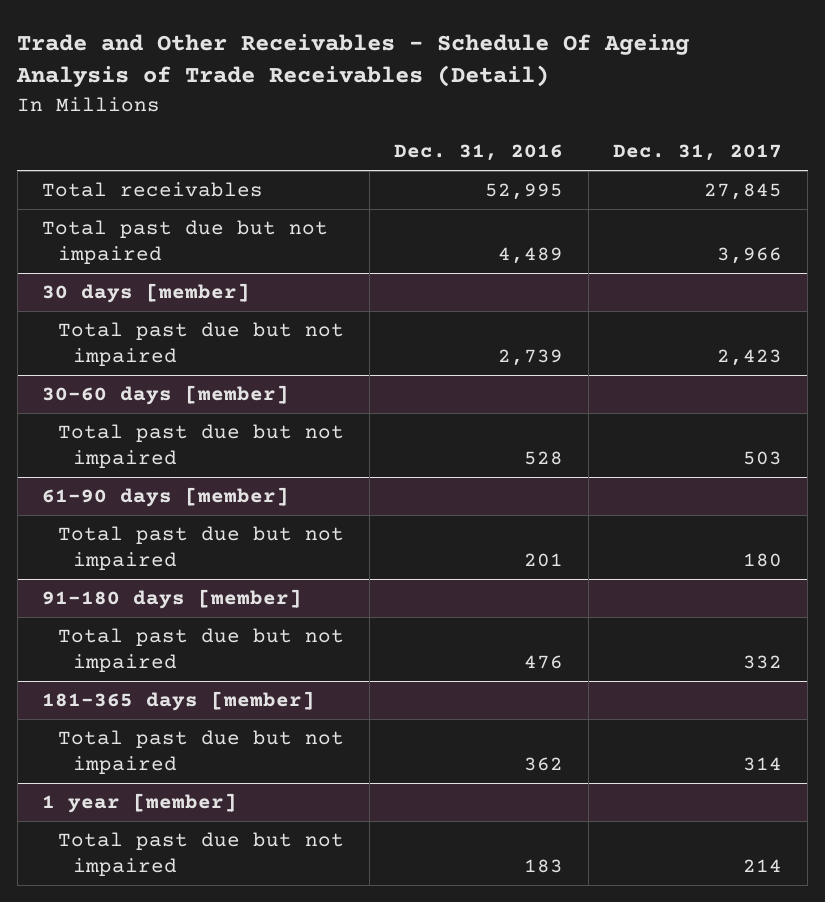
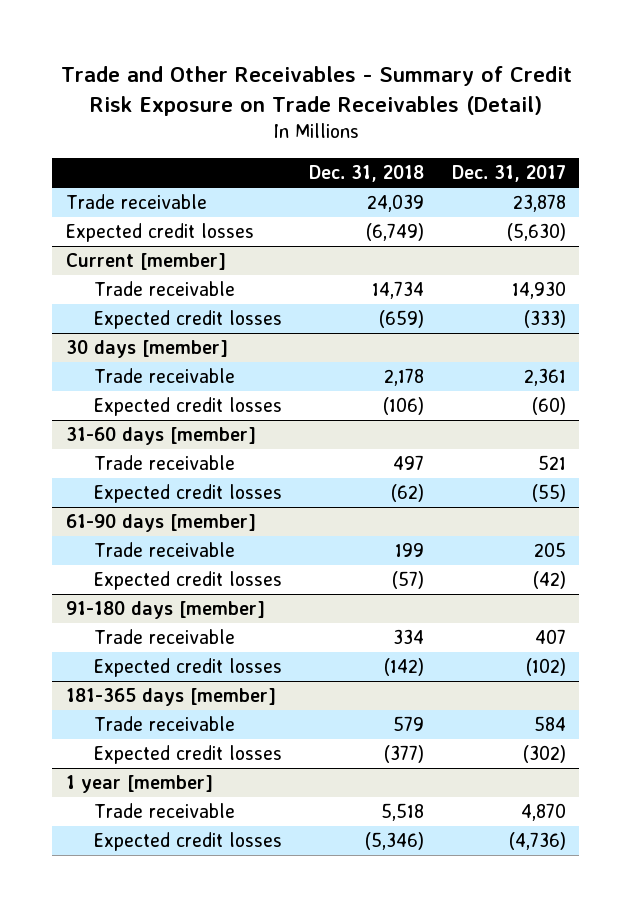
[16,33,690,88] Trade and Other Receivables - Schedule Of Ageing Analysis of Trade Receivables (Detail) -> [60,66,572,117] Trade and Other Receivables - Summary of Credit Risk Exposure on Trade Receivables (Detail)
[394,144,564,162] Dec. 31, 2016 -> none
none -> [309,164,425,182] Dec. 31, 2018
[42,182,264,198] Total receivables -> none
[42,220,329,265] Total past due but not impaired -> none
none -> [65,194,207,210] Trade receivable
none -> [65,223,254,243] Expected credit losses
none -> [65,253,226,271] Current [member]
none -> [94,281,236,297] Trade receivable
none -> [94,310,283,330] Expected credit losses
[57,322,344,367] Total past due but not impaired -> none
[57,424,344,469] Total past due but not impaired -> none
none -> [94,368,236,384] Trade receivable
none -> [94,397,283,417] Expected credit losses
[42,385,290,406] 30-60 days [member] -> [65,427,256,446] 31-60 days [member]
none -> [94,455,236,471] Trade receivable
none -> [94,484,283,504] Expected credit losses
[57,526,344,571] Total past due but not impaired -> none
none -> [94,542,236,558] Trade receivable
none -> [94,571,283,591] Expected credit losses
[57,628,344,673] Total past due but not impaired -> none
none -> [94,629,236,645] Trade receivable
none -> [94,658,283,678] Expected credit losses
[57,730,344,775] Total past due but not impaired -> none
none -> [94,716,236,732] Trade receivable
none -> [94,745,283,765] Expected credit losses
[57,832,344,877] Total past due but not impaired -> none
none -> [94,803,236,819] Trade receivable
none -> [94,832,283,852] Expected credit losses

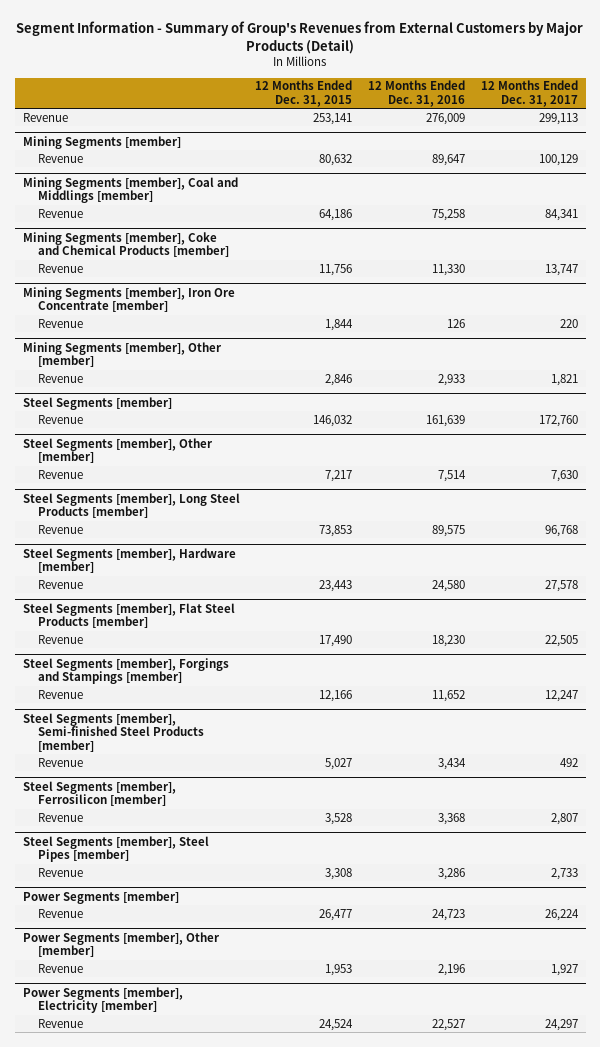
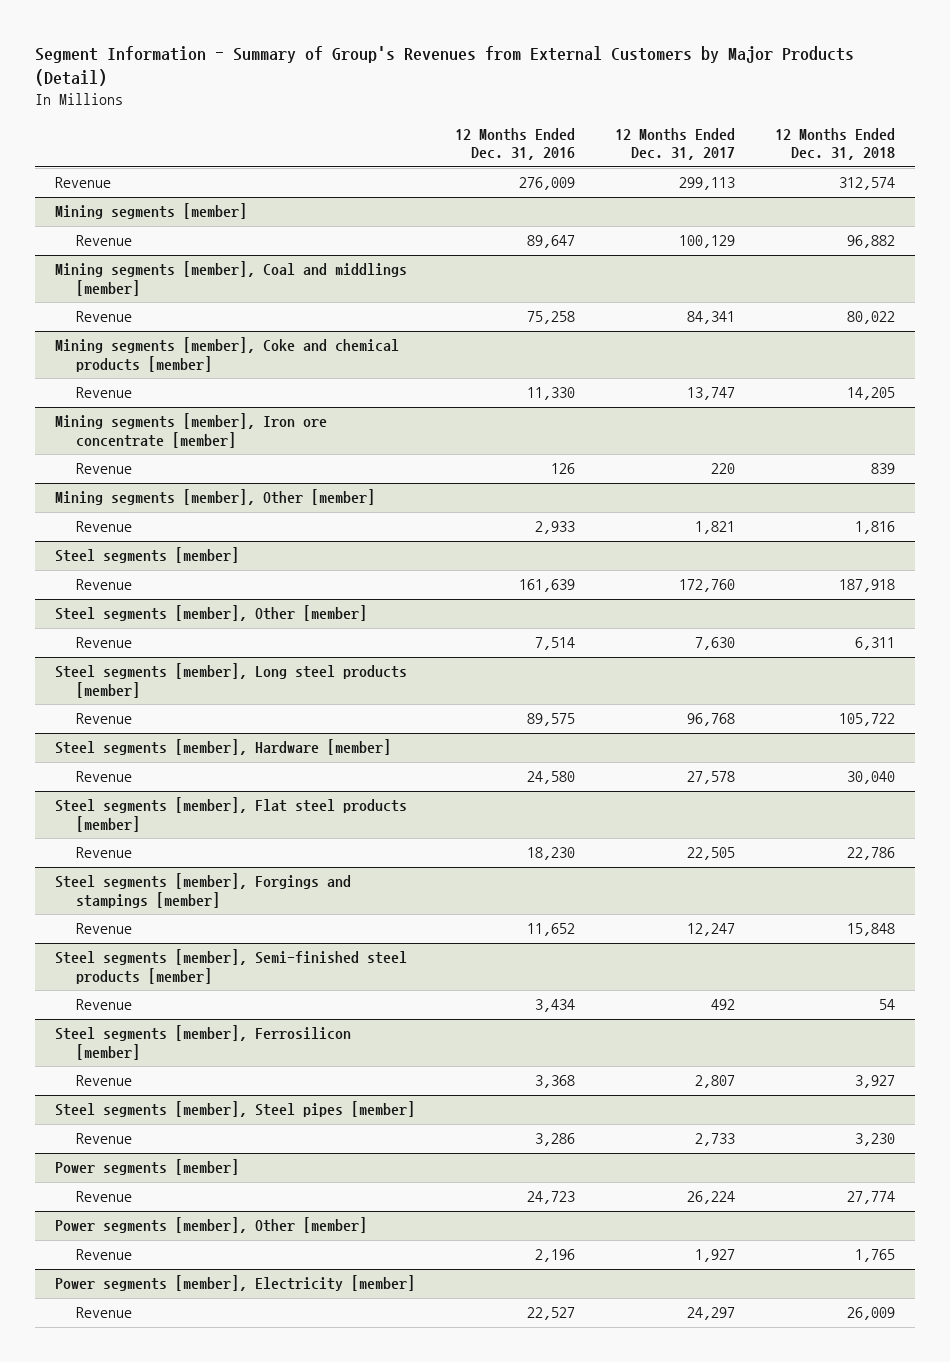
[255,80,353,108] 12 Months Ended Dec. 31, 2015 -> none
none -> [775,127,896,161] 12 Months Ended Dec. 31, 2018
[22,135,181,149] Mining Segments [member] -> [54,203,247,220] Mining segments [member]
[22,176,238,204] Mining Segments [member], Coal and Middlings [member] -> [54,261,407,296] Mining segments [member], Coal and middlings [member]
[22,231,230,258] Mining Segments [member], Coke and Chemical Products [member] -> [54,337,399,372] Mining segments [member], Coke and chemical products [member]
[22,286,235,313] Mining Segments [member], Iron Ore Concentrate [member] -> [54,413,327,448] Mining segments [member], Iron ore concentrate [member]
[22,341,222,368] Mining Segments [member], Other [member] -> [54,489,375,506] Mining segments [member], Other [member]
[22,396,172,410] Steel Segments [member] -> [54,547,239,564] Steel segments [member]
[22,437,213,464] Steel Segments [member], Other [member] -> [54,605,367,622] Steel segments [member], Other [member]
[22,492,240,519] Steel Segments [member], Long Steel Products [member] -> [54,663,407,698] Steel segments [member], Long steel products [member]
[22,547,236,574] Steel Segments [member], Hardware [member] -> [54,739,391,756] Steel segments [member], Hardware [member]
[22,602,235,629] Steel Segments [member], Flat Steel Products [member] -> [54,797,407,832] Steel segments [member], Flat steel products [member]
[22,657,229,685] Steel Segments [member], Forgings and Stampings [member] -> [54,873,351,908] Steel segments [member], Forgings and stampings [member]
[22,712,205,753] Steel Segments [member], Semi-finished Steel Products [member] -> [54,949,407,984] Steel segments [member], Semi-finished steel products [member]
[22,780,176,807] Steel Segments [member], Ferrosilicon [member] -> [54,1025,351,1060] Steel segments [member], Ferrosilicon [member]
[22,835,209,863] Steel Segments [member], Steel Pipes [member] -> [54,1101,415,1118] Steel segments [member], Steel pipes [member]
[22,890,179,904] Power Segments [member] -> [54,1159,239,1176] Power segments [member]
[22,931,220,958] Power Segments [member], Other [member] -> [54,1217,367,1234] Power segments [member], Other [member]
[22,986,183,1014] Power Segments [member], Electricity [member] -> [54,1275,415,1292] Power segments [member], Electricity [member]

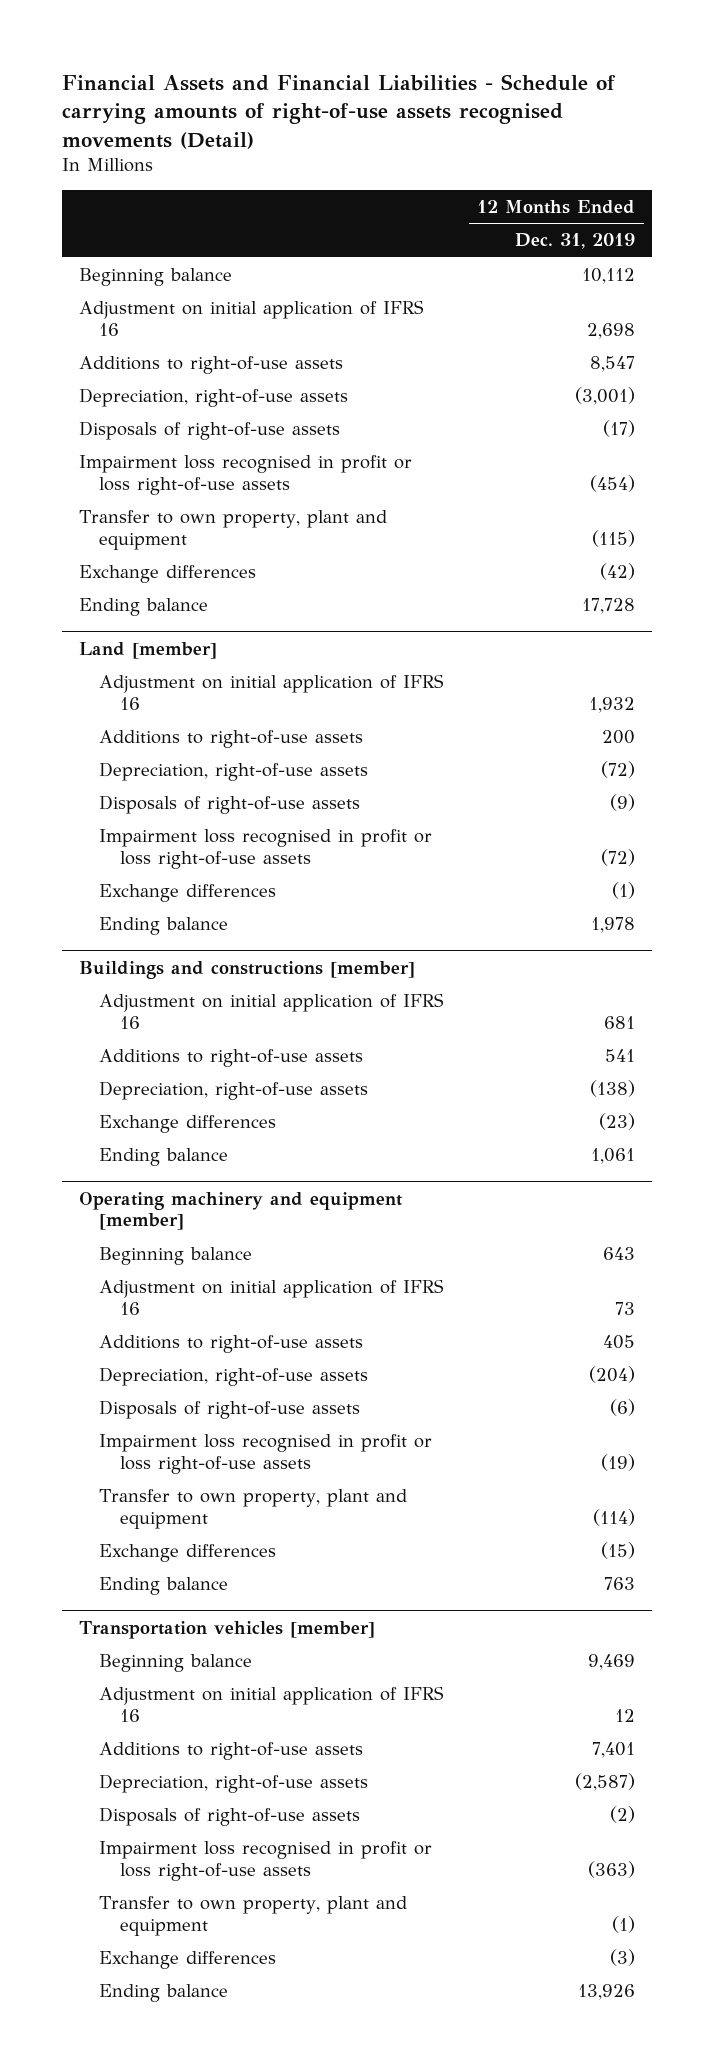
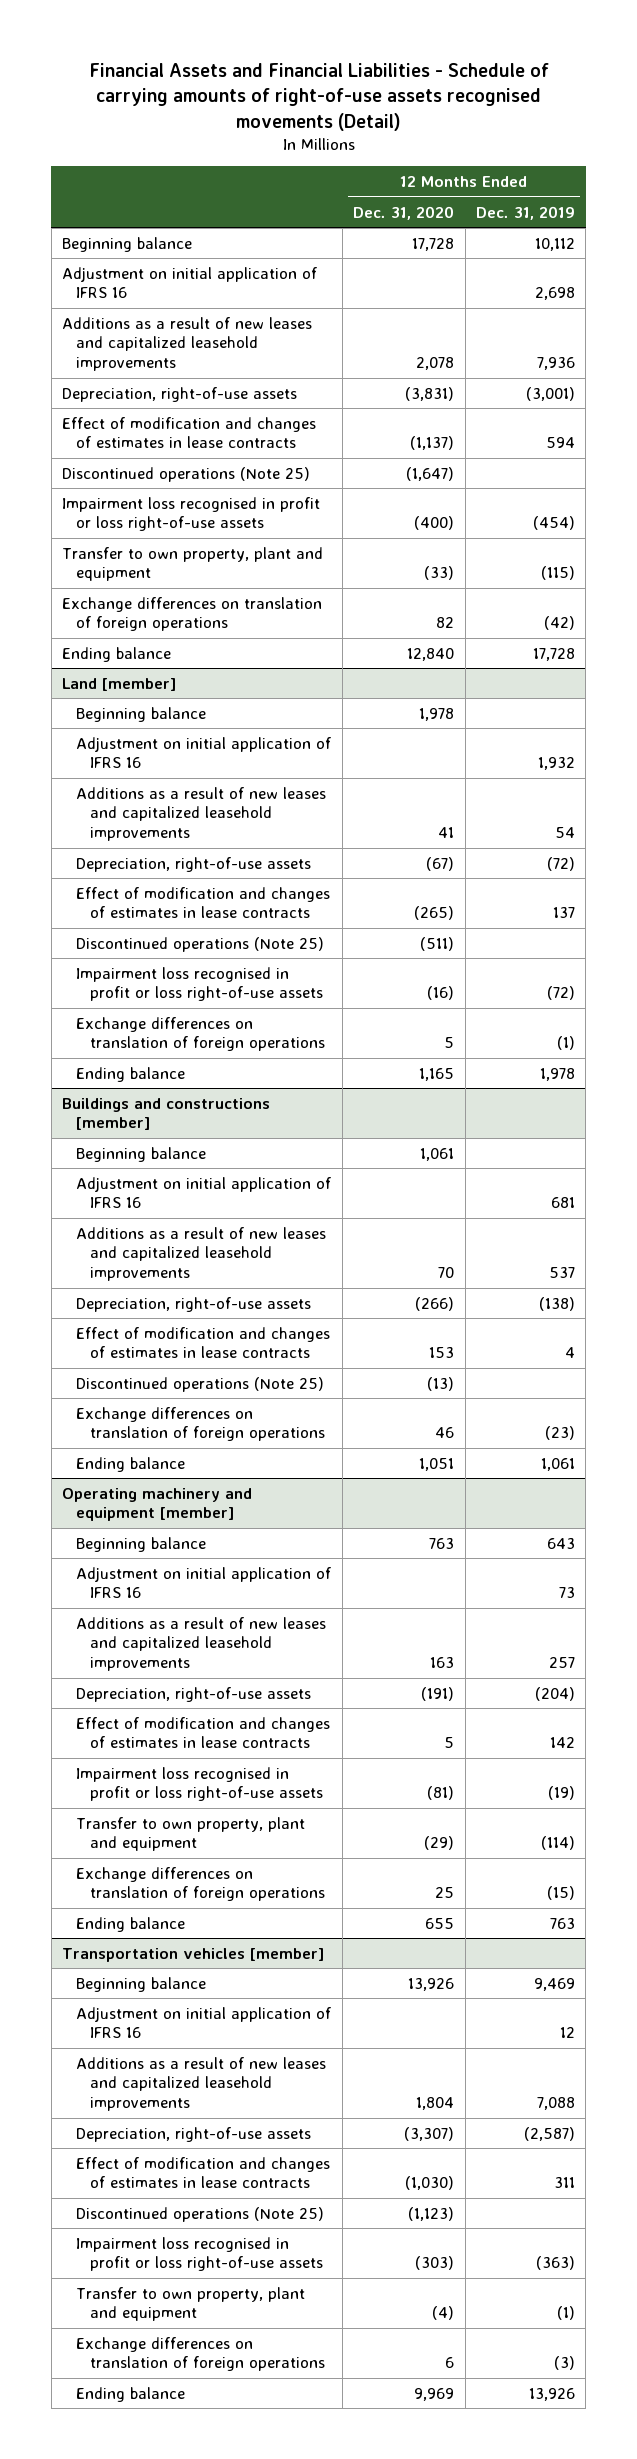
none -> [353,205,455,220] Dec. 31, 2020
[78,356,343,375] Additions to right-of-use assets -> none
none -> [62,316,313,372] Additions as a result of new leases and capitalized leasehold improvements
[78,421,340,441] Disposals of right-of-use assets -> none
none -> [62,416,317,449] Effect of modification and changes of estimates in lease contracts
none -> [62,466,311,482] Discontinued operations (Note 25)
[78,565,256,584] Exchange differences -> [62,596,323,632] Exchange differences on translation of foreign operations
none -> [76,706,207,722] Beginning balance
[99,730,364,749] Additions to right-of-use assets -> none
none -> [76,786,327,842] Additions as a result of new leases and capitalized leasehold improvements
[99,795,361,815] Disposals of right-of-use assets -> none
none -> [76,886,331,919] Effect of modification and changes of estimates in lease contracts
none -> [76,936,325,952] Discontinued operations (Note 25)
[99,884,277,903] Exchange differences -> [76,1016,326,1052] Exchange differences on translation of foreign operations
none -> [76,1146,207,1162] Beginning balance
[99,1049,364,1068] Additions to right-of-use assets -> none
none -> [76,1226,327,1282] Additions as a result of new leases and capitalized leasehold improvements
none -> [76,1326,331,1359] Effect of modification and changes of estimates in lease contracts
none -> [76,1376,325,1392] Discontinued operations (Note 25)
[99,1115,277,1134] Exchange differences -> [76,1406,326,1442] Exchange differences on translation of foreign operations
[99,1335,364,1354] Additions to right-of-use assets -> none
none -> [76,1616,327,1672] Additions as a result of new leases and capitalized leasehold improvements
[99,1400,361,1420] Disposals of right-of-use assets -> none
none -> [76,1716,331,1749] Effect of modification and changes of estimates in lease contracts
[99,1544,277,1563] Exchange differences -> [76,1866,326,1902] Exchange differences on translation of foreign operations
[99,1742,364,1761] Additions to right-of-use assets -> none
none -> [76,2056,327,2112] Additions as a result of new leases and capitalized leasehold improvements
[99,1807,361,1827] Disposals of right-of-use assets -> none
none -> [76,2156,331,2189] Effect of modification and changes of estimates in lease contracts
none -> [76,2206,325,2222] Discontinued operations (Note 25)
[99,1951,277,1970] Exchange differences -> [76,2336,326,2372] Exchange differences on translation of foreign operations

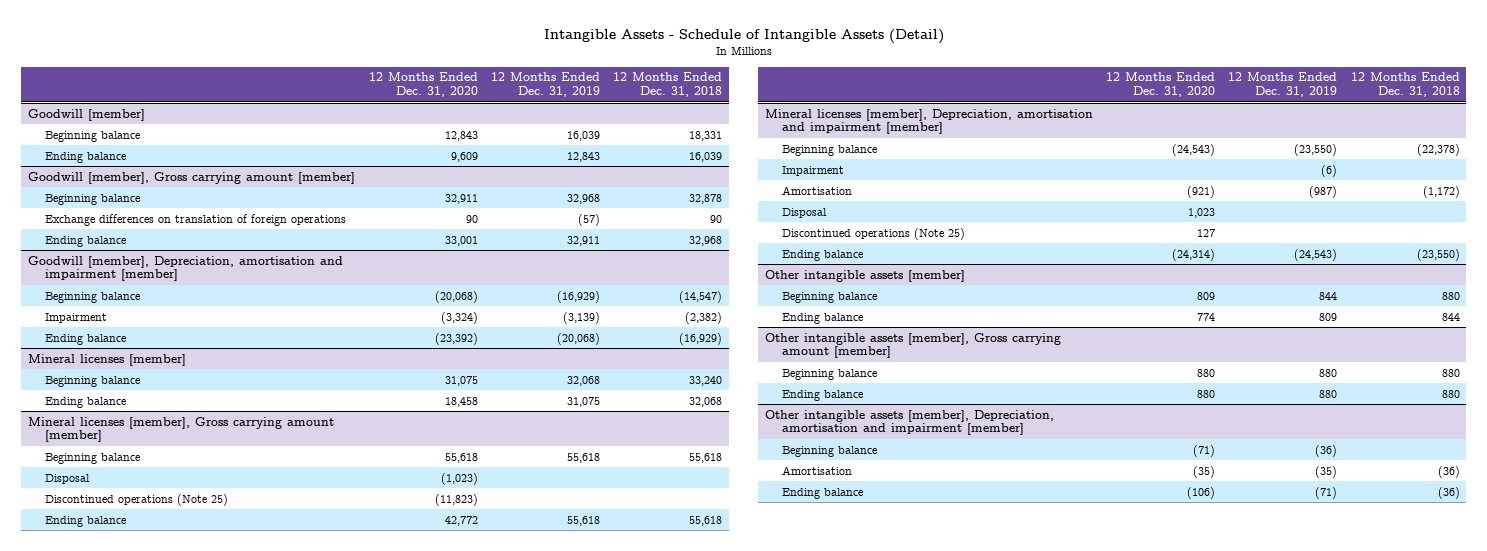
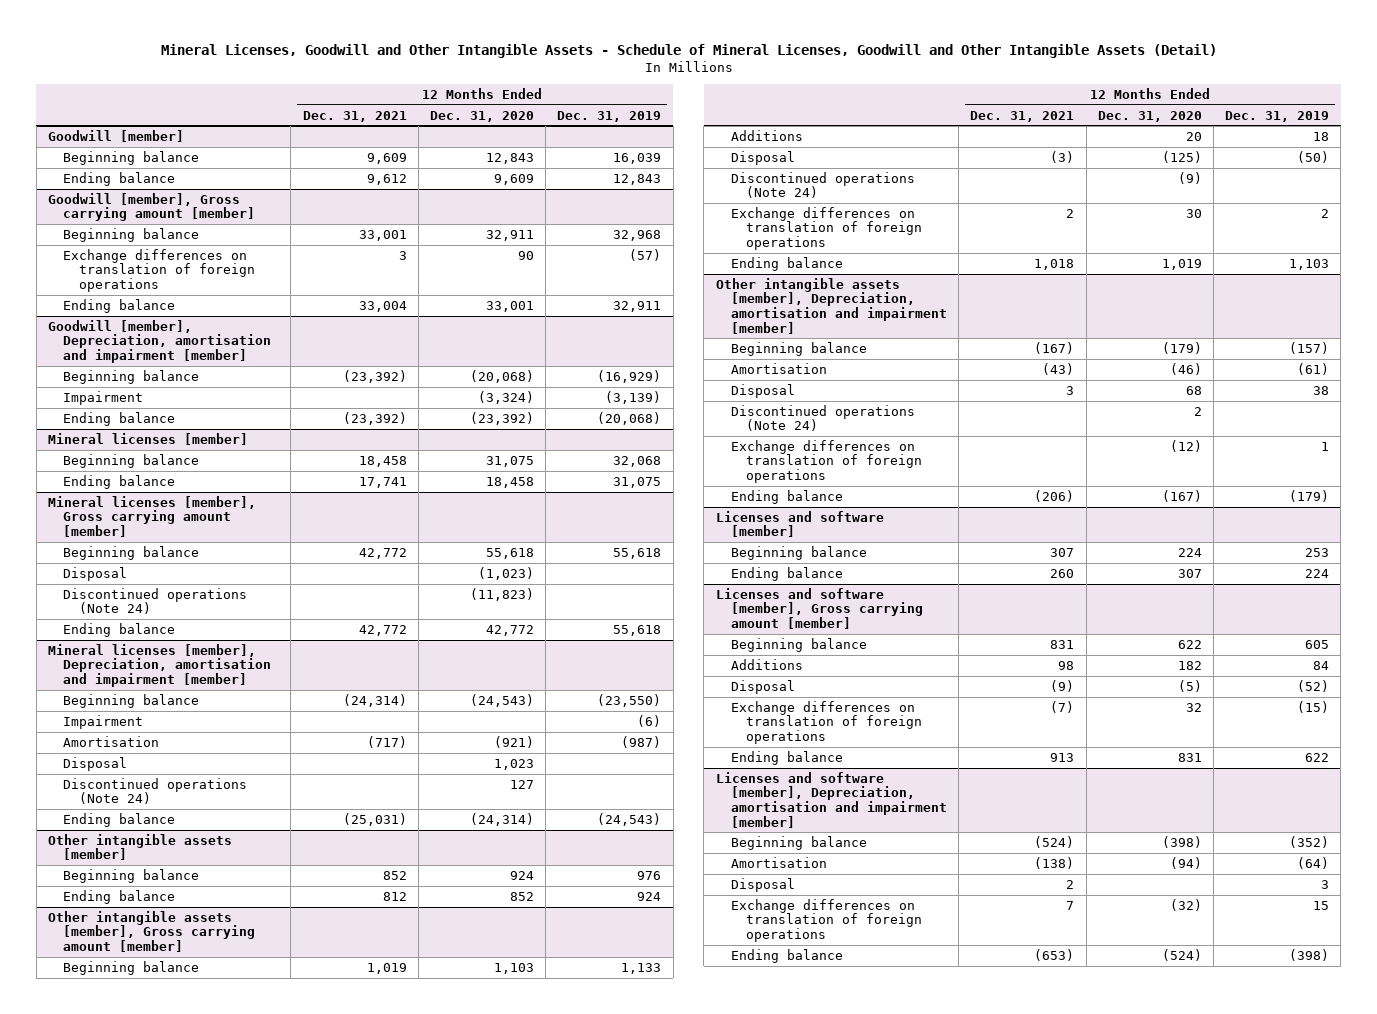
[543,29,944,45] Intangible Assets - Schedule of Intangible Assets (Detail) -> [160,44,1217,59] Mineral Licenses, Goodwill and Other Intangible Assets - Schedule of Mineral Licenses, Goodwill and Other Intangible Assets (Detail)
[613,72,723,98] 12 Months Ended Dec. 31, 2018 -> none
none -> [302,110,407,122] Dec. 31, 2021
[45,493,229,506] Discontinued operations (Note 25) -> [63,587,248,615] Discontinued operations (Note 24)
[782,227,966,240] Discontinued operations (Note 25) -> [63,777,248,805] Discontinued operations (Note 24)
[1197,291,1216,300] 809 -> [510,870,535,880] 924
[1319,291,1338,300] 844 -> [637,870,662,880] 976
[1197,312,1216,321] 774 -> [510,891,535,901] 852
[1319,312,1338,321] 809 -> [637,891,662,901] 924
[1197,368,1216,377] 880 -> [494,962,535,974] 1,103
[1319,368,1338,377] 880 -> [621,962,662,974] 1,133
none -> [731,129,804,141] Additions
none -> [731,150,796,165] Disposal
none -> [731,171,916,199] Discontinued operations (Note 24)
none -> [731,206,923,251] Exchange differences on translation of foreign operations
[1197,389,1216,398] 880 -> [1161,258,1202,270] 1,019
[1319,389,1338,398] 880 -> [1289,258,1330,270] 1,103
[1193,444,1216,457] (71) -> [1161,341,1202,354] (179)
[1315,444,1338,457] (36) -> [1289,341,1330,354] (157)
[1193,465,1216,478] (35) -> [1169,362,1202,375] (46)
[1315,465,1338,478] (35) -> [1297,362,1330,375] (61)
none -> [731,383,796,398] Disposal
none -> [731,404,916,432] Discontinued operations (Note 24)
none -> [731,439,923,484] Exchange differences on translation of foreign operations
[1187,486,1216,499] (106) -> [1161,489,1202,502] (167)
[1315,486,1338,499] (71) -> [1289,489,1330,502] (179)
none -> [715,510,884,538] Licenses and software [member]
none -> [731,545,868,560] Beginning balance
none -> [731,566,844,581] Ending balance
none -> [715,587,924,630] Licenses and software [member], Gross carrying amount [member]
none -> [731,637,868,652] Beginning balance
none -> [731,658,804,670] Additions
none -> [731,679,796,694] Disposal
none -> [731,700,923,745] Exchange differences on translation of foreign operations
none -> [731,750,844,765] Ending balance
none -> [715,771,948,828] Licenses and software [member], Depreciation, amortisation and impairment [member]
none -> [731,835,868,850] Beginning balance
none -> [731,856,828,868] Amortisation
none -> [731,877,796,892] Disposal
none -> [731,898,923,943] Exchange differences on translation of foreign operations
none -> [731,948,844,963] Ending balance

